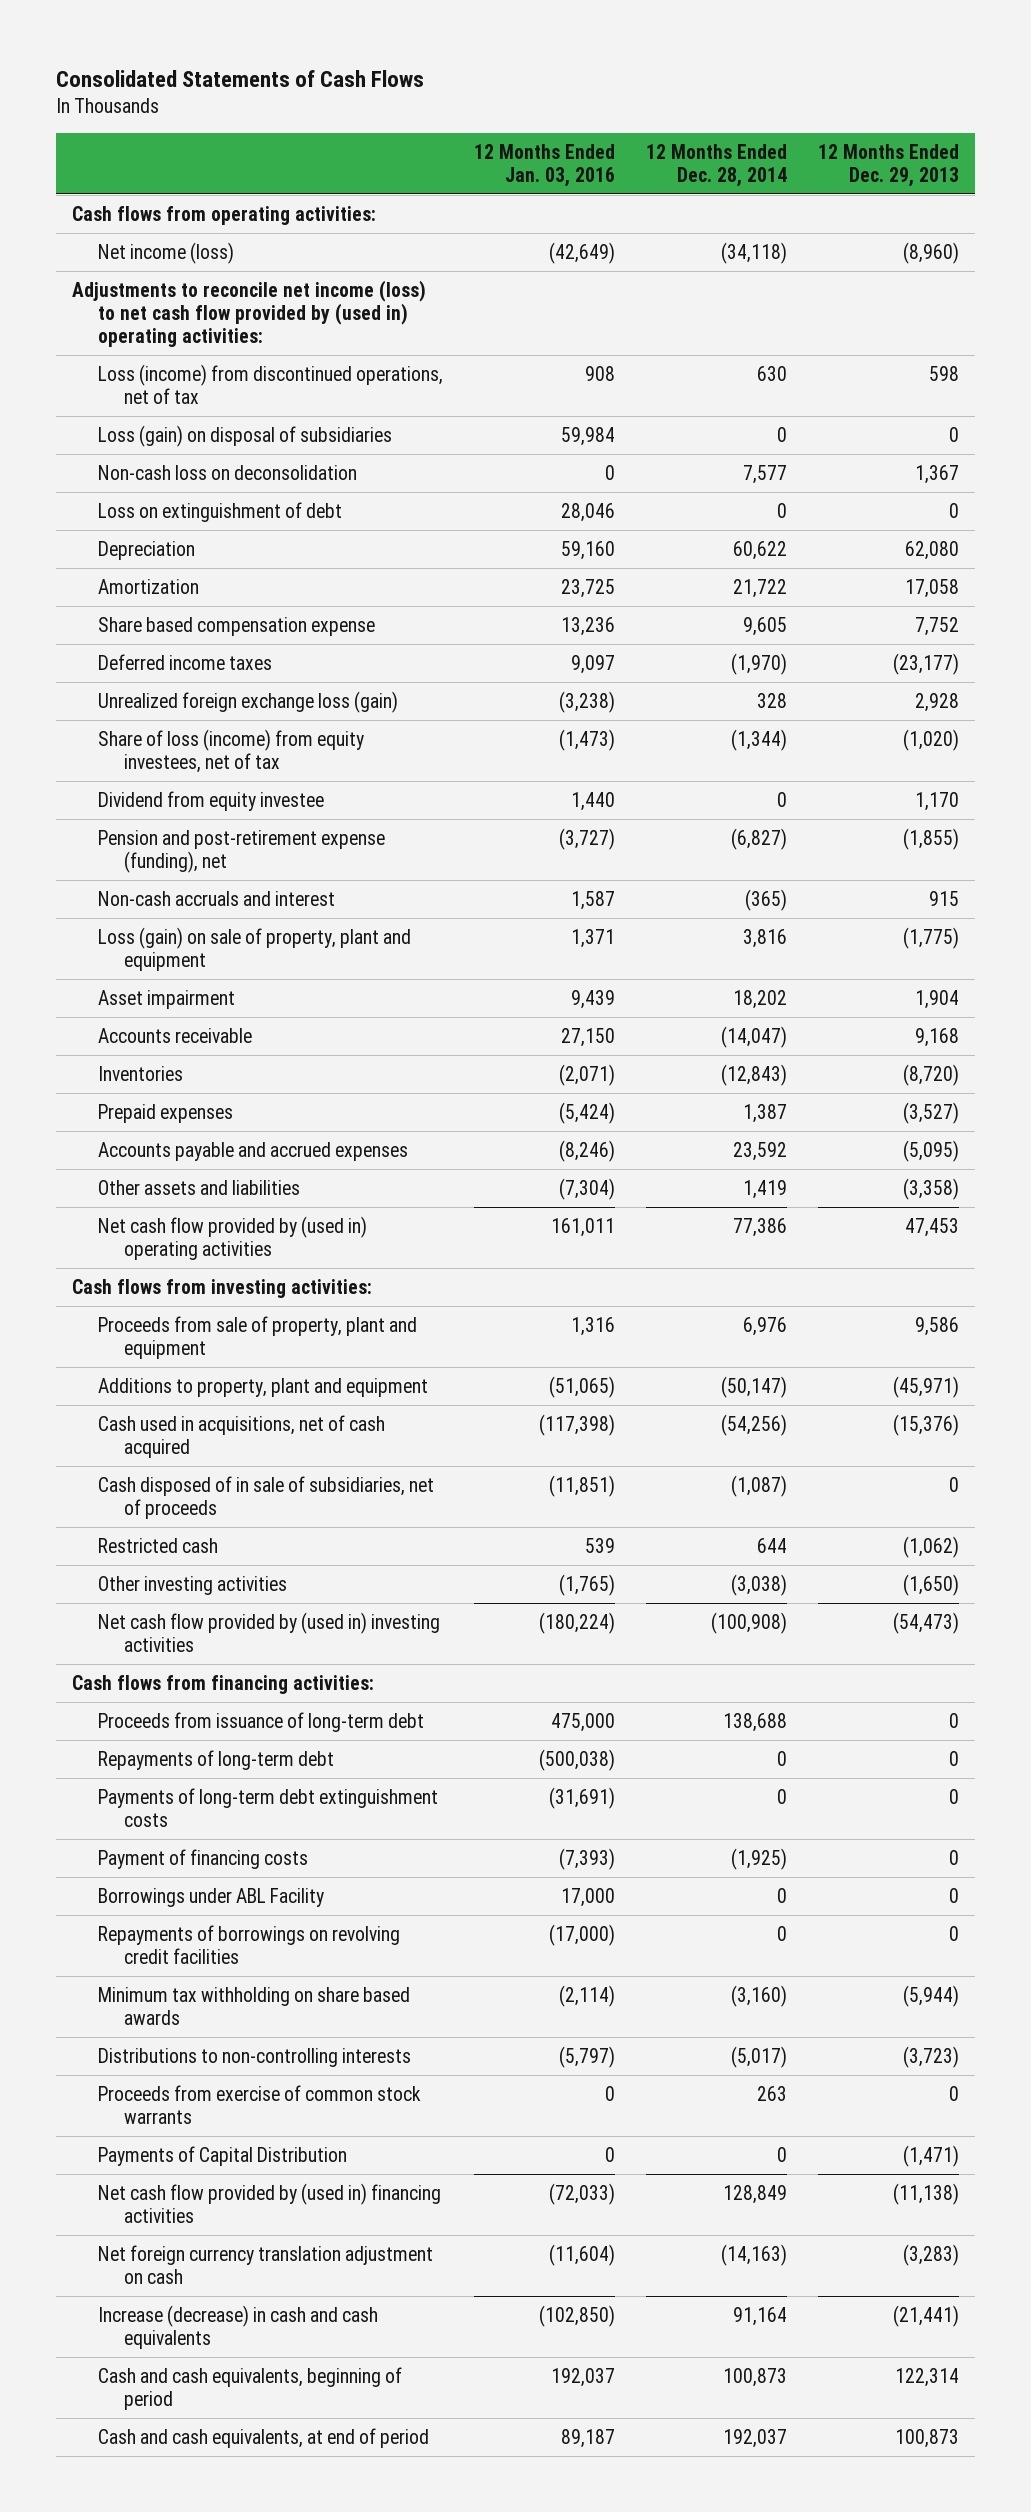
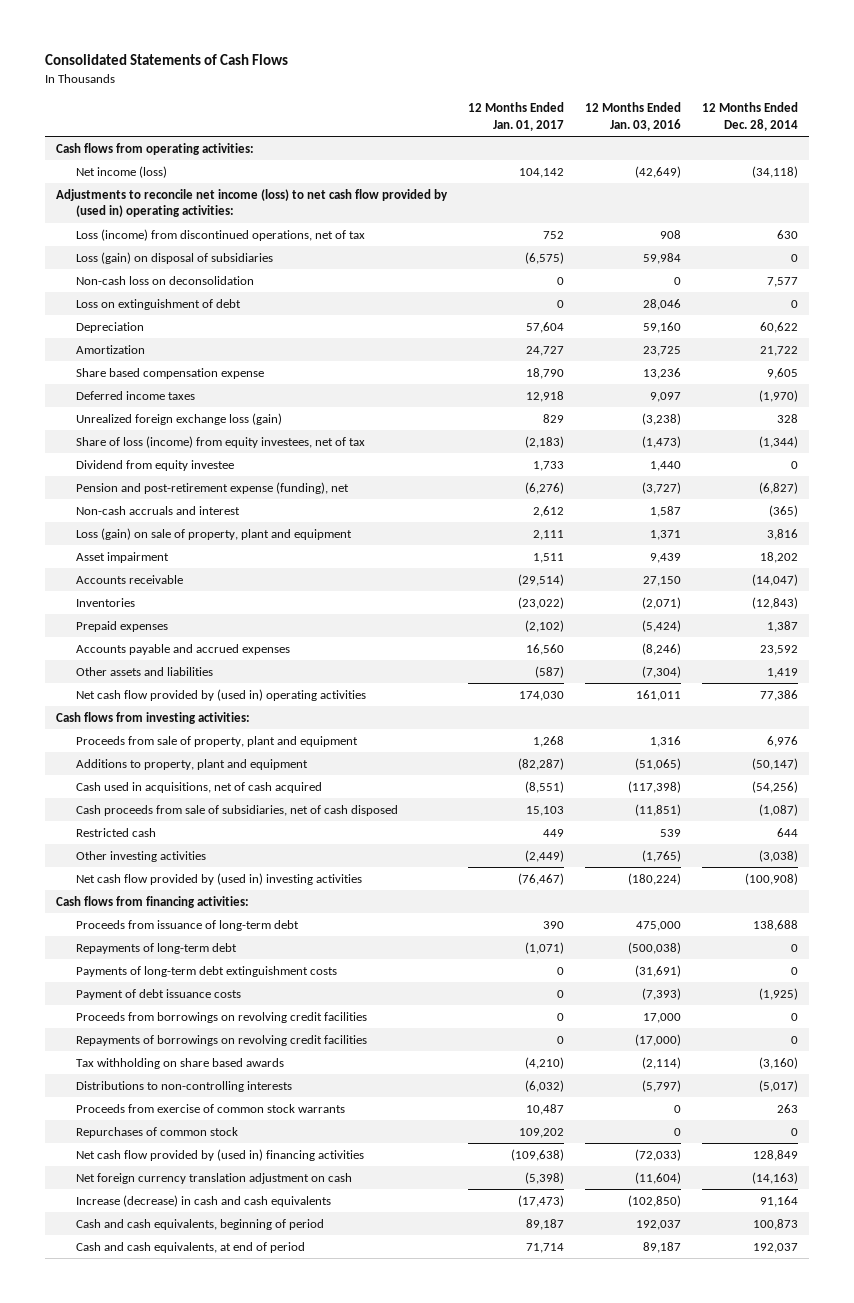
[818,143,960,187] 12 Months Ended Dec. 29, 2013 -> none
none -> [467,102,564,131] 12 Months Ended Jan. 01, 2017
[97,1476,434,1519] Cash disposed of in sale of subsidiaries, net of proceeds -> [76,804,399,816] Cash proceeds from sale of subsidiaries, net of cash disposed
[97,1849,308,1870] Payment of financing costs -> [76,988,242,1000] Payment of debt issuance costs
[97,1888,324,1908] Borrowings under ABL Facility -> [76,1011,368,1023] Proceeds from borrowings on revolving credit facilities
[97,1987,410,2025] Minimum tax withholding on share based awards -> [76,1057,285,1069] Tax withholding on share based awards
[97,2146,347,2167] Payments of Capital Distribution -> none
none -> [76,1126,239,1138] Repurchases of common stock

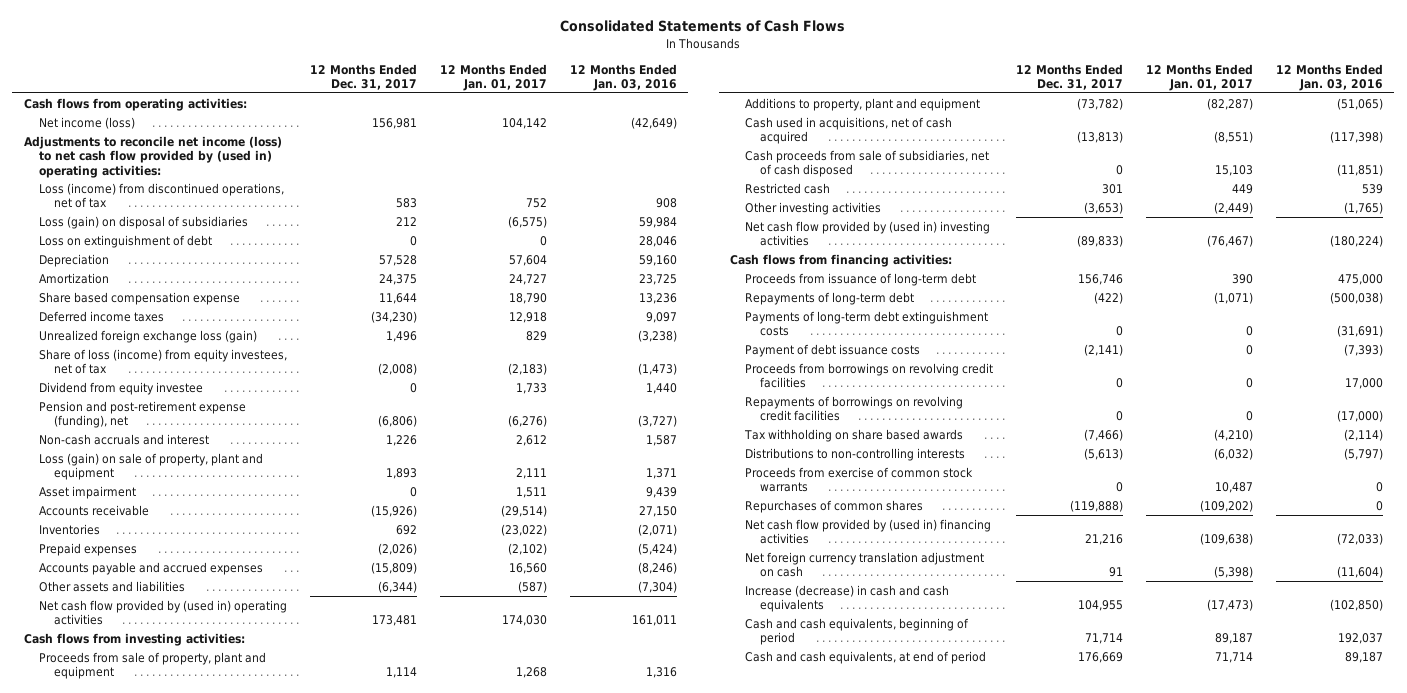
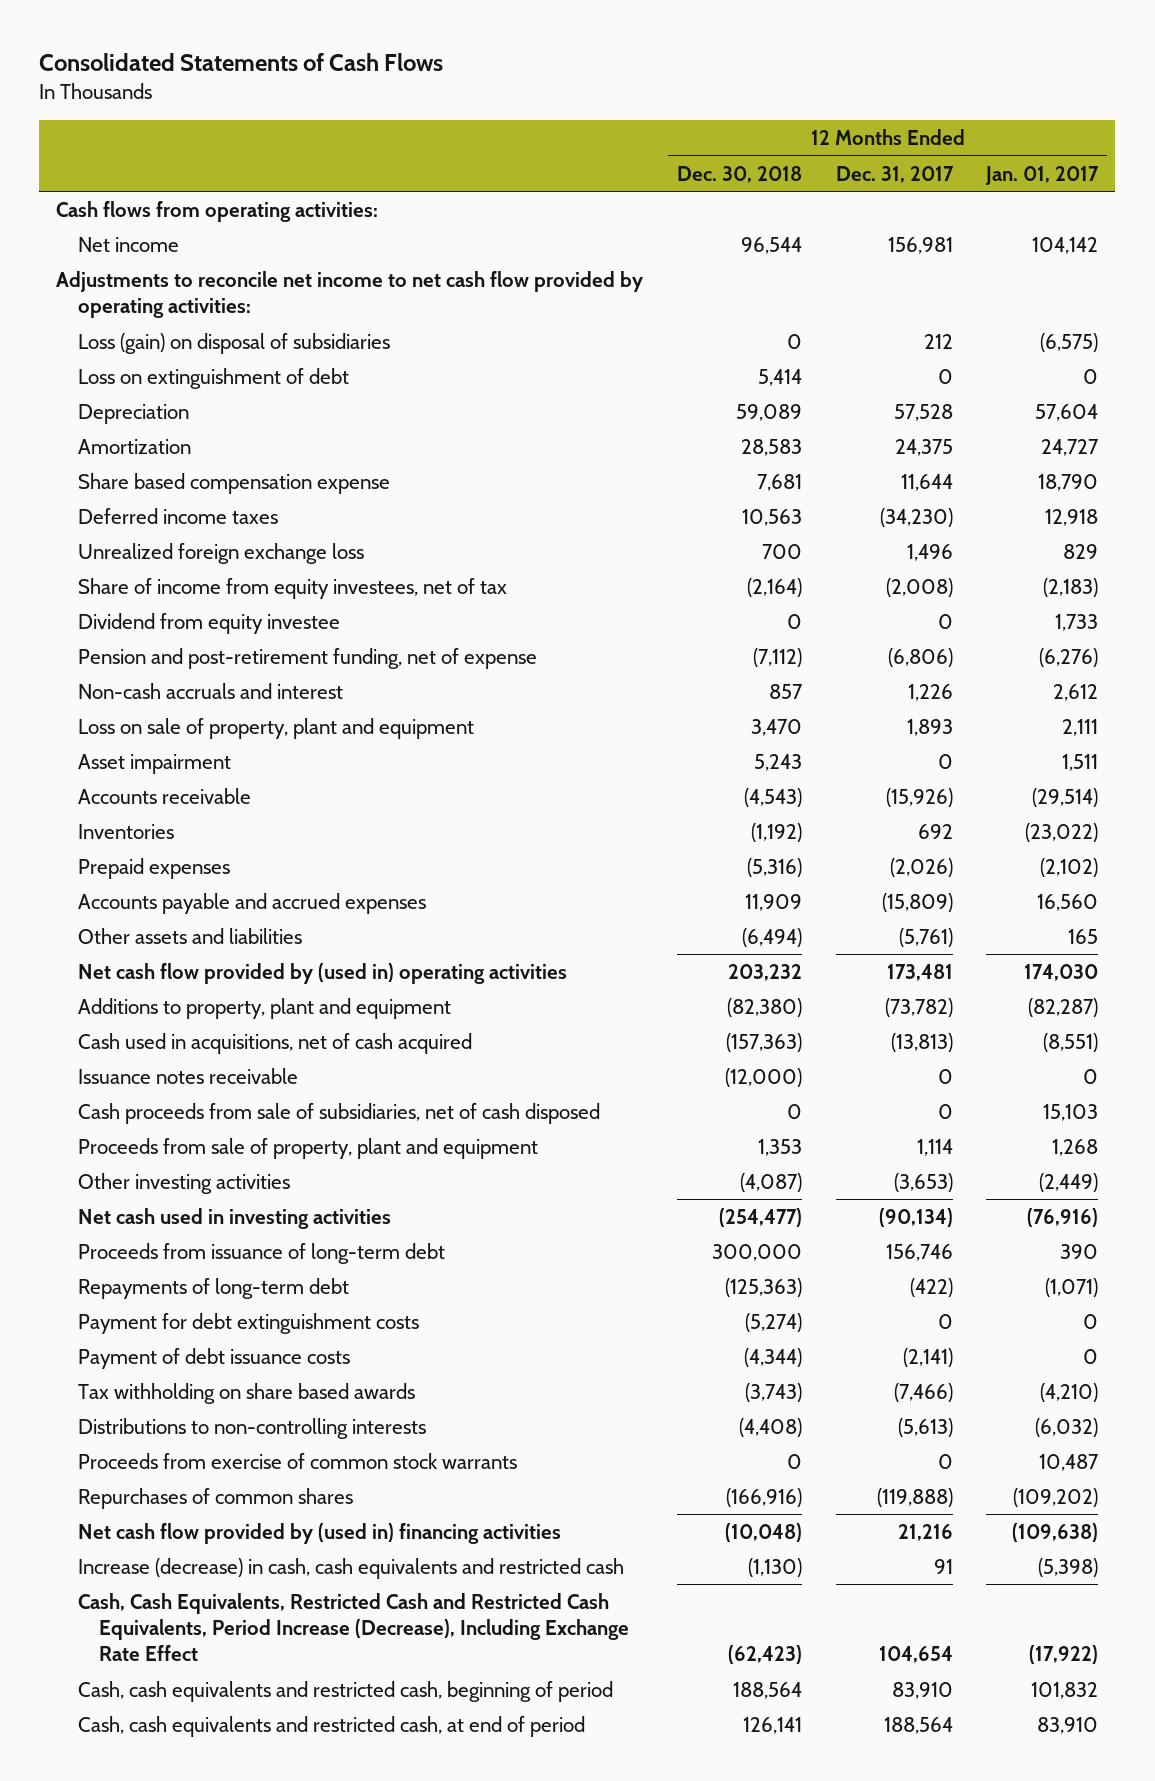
[569,63,677,91] 12 Months Ended Jan. 03, 2016 -> none
none -> [676,165,802,183] Dec. 30, 2018
[39,182,285,209] Loss (income) from discontinued operations, net of tax -> none
[39,116,136,129] Net income (loss) -> [77,236,179,252] Net income
[23,135,282,178] Adjustments to reconcile net income (loss) to net cash flow provided by (used in) operating activities: -> [56,270,644,319] Adjustments to reconcile net income to net cash flow provided by operating activities:
[39,329,258,343] Unrealized foreign exchange loss (gain) -> [77,542,364,564] Unrealized foreign exchange loss
[39,348,288,375] Share of loss (income) from equity investees, net of tax -> [77,577,507,599] Share of income from equity investees, net of tax
[39,400,247,429] Pension and post-retirement expense (funding), net -> [77,647,537,669] Pension and post-retirement funding, net of expense
[39,452,264,481] Loss (gain) on sale of property, plant and equipment -> [77,717,474,739] Loss on sale of property, plant and equipment
[377,580,417,593] (6,344) -> [898,927,953,947] (5,761)
[517,580,547,593] (587) -> [1068,928,1099,944] 165
[23,632,245,646] Cash flows from investing activities: -> none
none -> [77,1067,298,1084] Issuance notes receivable
[745,182,831,194] Restricted cash -> none
[39,651,267,680] Proceeds from sale of property, plant and equipment -> [77,1137,538,1159] Proceeds from sale of property, plant and equipment
[730,253,953,267] Cash flows from financing activities: -> none
[745,220,991,247] Net cash flow provided by (used in) investing activities -> [77,1207,391,1229] Net cash used in investing activities
[1077,235,1124,248] (89,833) -> [878,1207,953,1227] (90,134)
[1207,235,1254,248] (76,467) -> [1027,1207,1099,1227] (76,916)
[745,310,989,337] Payments of long-term debt extinguishment costs -> [77,1312,419,1334] Payment for debt extinguishment costs
[745,362,994,389] Proceeds from borrowings on revolving credit facilities -> none
[745,395,964,422] Repayments of borrowings on revolving credit facilities -> none
[745,584,950,613] Increase (decrease) in cash and cash equivalents -> none
[745,551,985,578] Net foreign currency translation adjustment on cash -> [77,1557,624,1579] Increase (decrease) in cash, cash equivalents and restricted cash
none -> [77,1592,630,1662] Cash, Cash Equivalents, Restricted Cash and Restricted Cash Equivalents, Period Increase (Decrease), Including Exchange Rate Effect
[745,617,970,646] Cash and cash equivalents, beginning of period -> [77,1680,613,1702] Cash, cash equivalents and restricted cash, beginning of period
[1085,633,1124,645] 71,714 -> [891,1681,953,1699] 83,910
[1215,633,1254,645] 89,187 -> [1031,1681,1099,1699] 101,832
[745,650,987,664] Cash and cash equivalents, at end of period -> [77,1715,585,1737] Cash, cash equivalents and restricted cash, at end of period
[1078,651,1124,663] 176,669 -> [883,1716,953,1734] 188,564
[1215,651,1254,663] 71,714 -> [1037,1716,1099,1734] 83,910

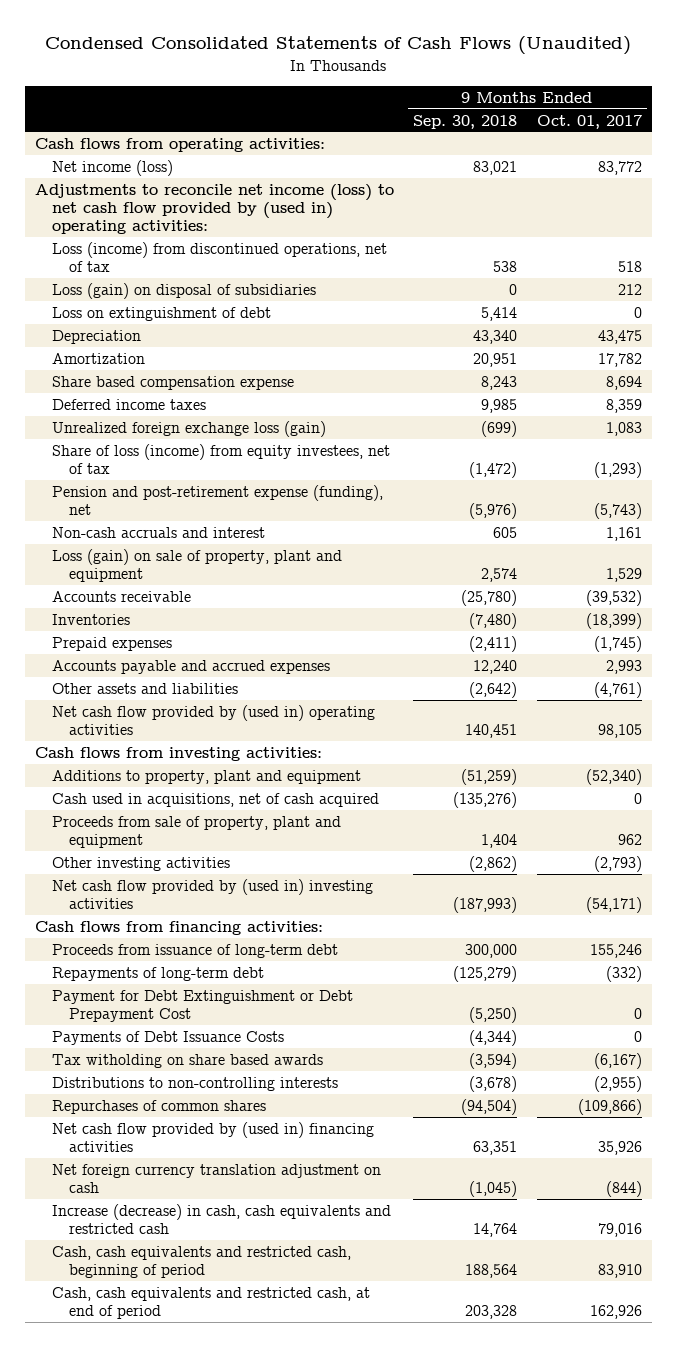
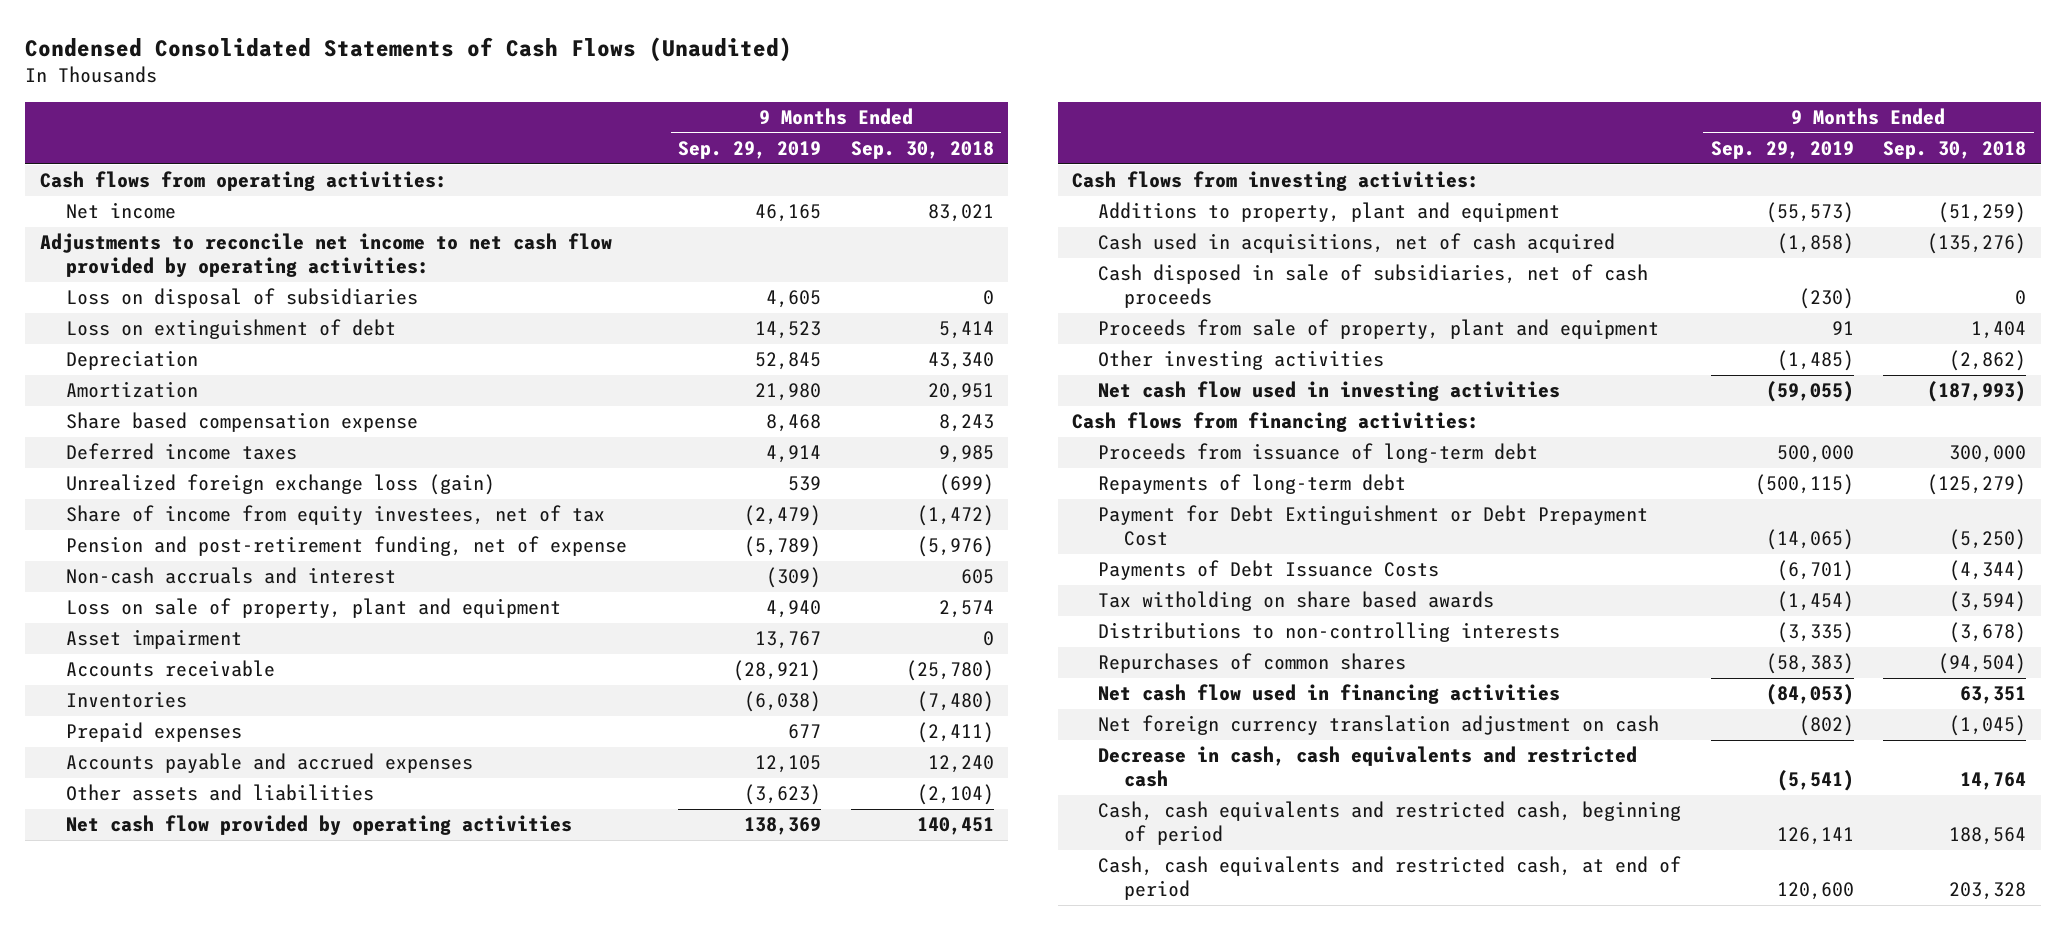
[536,114,642,129] Oct. 01, 2017 -> none
none -> [678,141,822,160] Sep. 29, 2019
[51,241,387,273] Loss (income) from discontinued operations, net of tax -> none
[51,159,173,176] Net income (loss) -> [65,202,176,220] Net income
[34,183,394,235] Adjustments to reconcile net income (loss) to net cash flow provided by (used in) operating activities: -> [39,233,612,278] Adjustments to reconcile net income to net cash flow provided by operating activities:
[51,282,316,299] Loss (gain) on disposal of subsidiaries -> [65,288,418,309] Loss on disposal of subsidiaries
[51,443,390,475] Share of loss (income) from equity investees, net of tax -> [65,505,605,526] Share of income from equity investees, net of tax
[51,484,383,516] Pension and post-retirement expense (funding), net -> [65,536,627,557] Pension and post-retirement funding, net of expense
[51,548,342,583] Loss (gain) on sale of property, plant and equipment -> [65,598,561,619] Loss on sale of property, plant and equipment
none -> [65,629,242,650] Asset impairment
[469,681,518,698] (2,642) -> [916,784,994,806] (2,104)
[51,704,375,736] Net cash flow provided by (used in) operating activities -> [65,815,572,836] Net cash flow provided by operating activities
none -> [1098,264,1649,309] Cash disposed in sale of subsidiaries, net of cash proceeds
[51,878,373,910] Net cash flow provided by (used in) investing activities -> [1098,381,1561,402] Net cash flow used in investing activities
[51,1121,374,1153] Net cash flow provided by (used in) financing activities -> [1098,684,1561,705] Net cash flow used in financing activities
[51,1203,391,1235] Increase (decrease) in cash, cash equivalents and restricted cash -> [1098,746,1638,788] Decrease in cash, cash equivalents and restricted cash

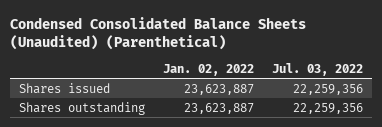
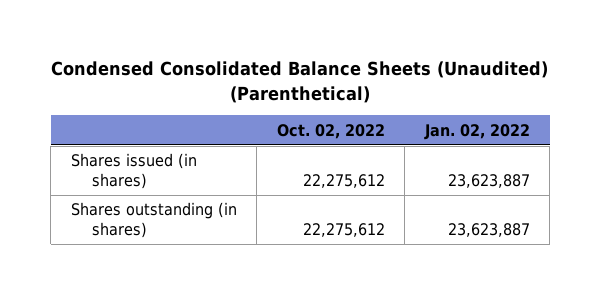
[271,62,363,76] Jul. 03, 2022 -> none
none -> [276,123,385,139] Oct. 02, 2022
[19,82,111,94] Shares issued -> [70,153,197,189] Shares issued (in shares)
[19,101,146,115] Shares outstanding -> [70,202,237,238] Shares outstanding (in shares)

